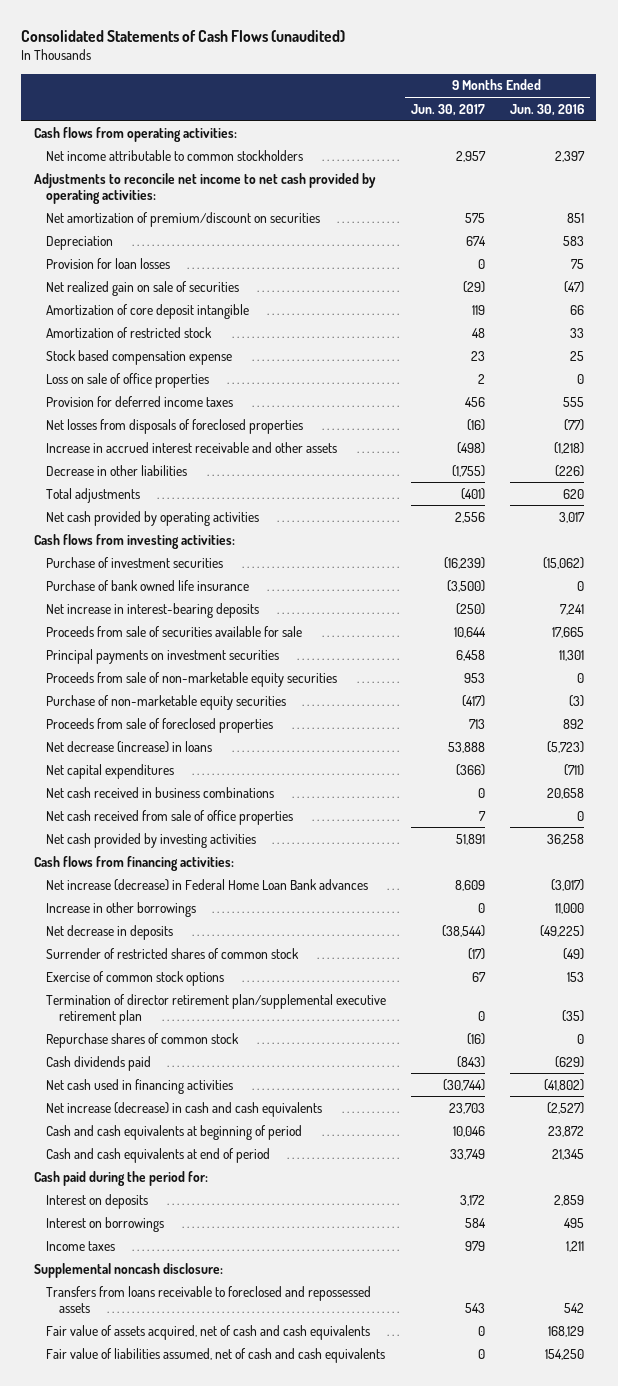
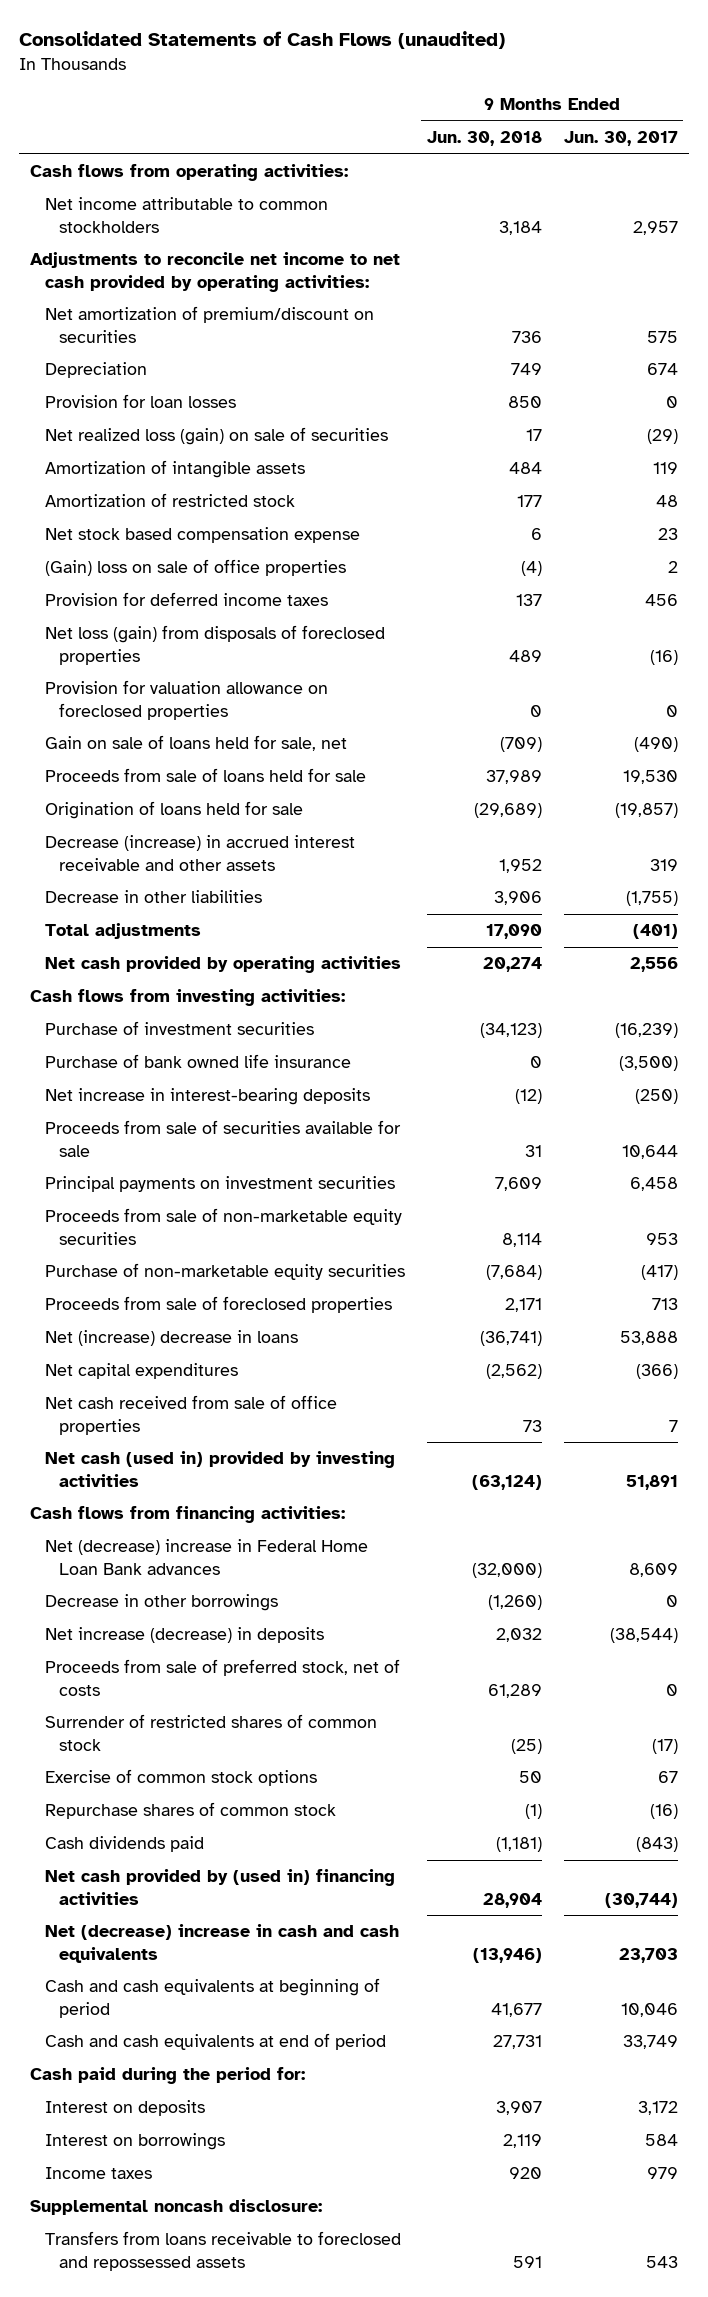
[509,103,584,116] Jun. 30, 2016 -> none
none -> [426,131,542,147] Jun. 30, 2018
[46,280,240,296] Net realized gain on sale of securities -> [44,427,388,446] Net realized loss (gain) on sale of securities
[46,303,250,319] Amortization of core deposit intangible -> [44,460,305,479] Amortization of intangible assets
[46,349,233,365] Stock based compensation expense -> [44,527,360,544] Net stock based compensation expense
[46,372,210,388] Loss on sale of office properties -> [44,559,346,577] (Gain) loss on sale of office properties
[46,418,304,434] Net losses from disposals of foreclosed properties -> [44,625,385,665] Net loss (gain) from disposals of foreclosed properties
none -> [44,680,328,720] Provision for valuation allowance on foreclosed properties
none -> [44,735,347,752] Gain on sale of loans held for sale, net
none -> [44,768,366,783] Proceeds from sale of loans held for sale
none -> [44,801,303,820] Origination of loans held for sale
[46,441,338,453] Increase in accrued interest receivable and other assets -> [44,835,355,871] Decrease (increase) in accrued interest receivable and other assets
[457,441,486,454] (498) -> [649,858,678,871] 319
[46,740,213,753] Net decrease (increase) in loans -> [44,1330,298,1347] Net (increase) decrease in loans
[46,786,275,798] Net cash received in business combinations -> none
[46,832,257,848] Net cash provided by investing activities -> [44,1451,395,1487] Net cash (used in) provided by investing activities
[46,878,369,891] Net increase (decrease) in Federal Home Loan Bank advances -> [44,1539,368,1575] Net (decrease) increase in Federal Home Loan Bank advances
[46,901,197,917] Increase in other borrowings -> [44,1594,278,1612] Decrease in other borrowings
[46,924,174,940] Net decrease in deposits -> [44,1627,324,1644] Net increase (decrease) in deposits
none -> [44,1659,400,1696] Proceeds from sale of preferred stock, net of costs
[46,993,387,1025] Termination of director retirement plan/supplemental executive retirement plan -> none
[46,1078,234,1094] Net cash used in financing activities -> [44,1869,395,1905] Net cash provided by (used in) financing activities
[46,1101,323,1117] Net increase (decrease) in cash and cash equivalents -> [44,1924,399,1963] Net (decrease) increase in cash and cash equivalents
[46,1324,371,1340] Fair value of assets acquired, net of cash and cash equivalents -> none
[46,1347,386,1363] Fair value of liabilities assumed, net of cash and cash equivalents -> none

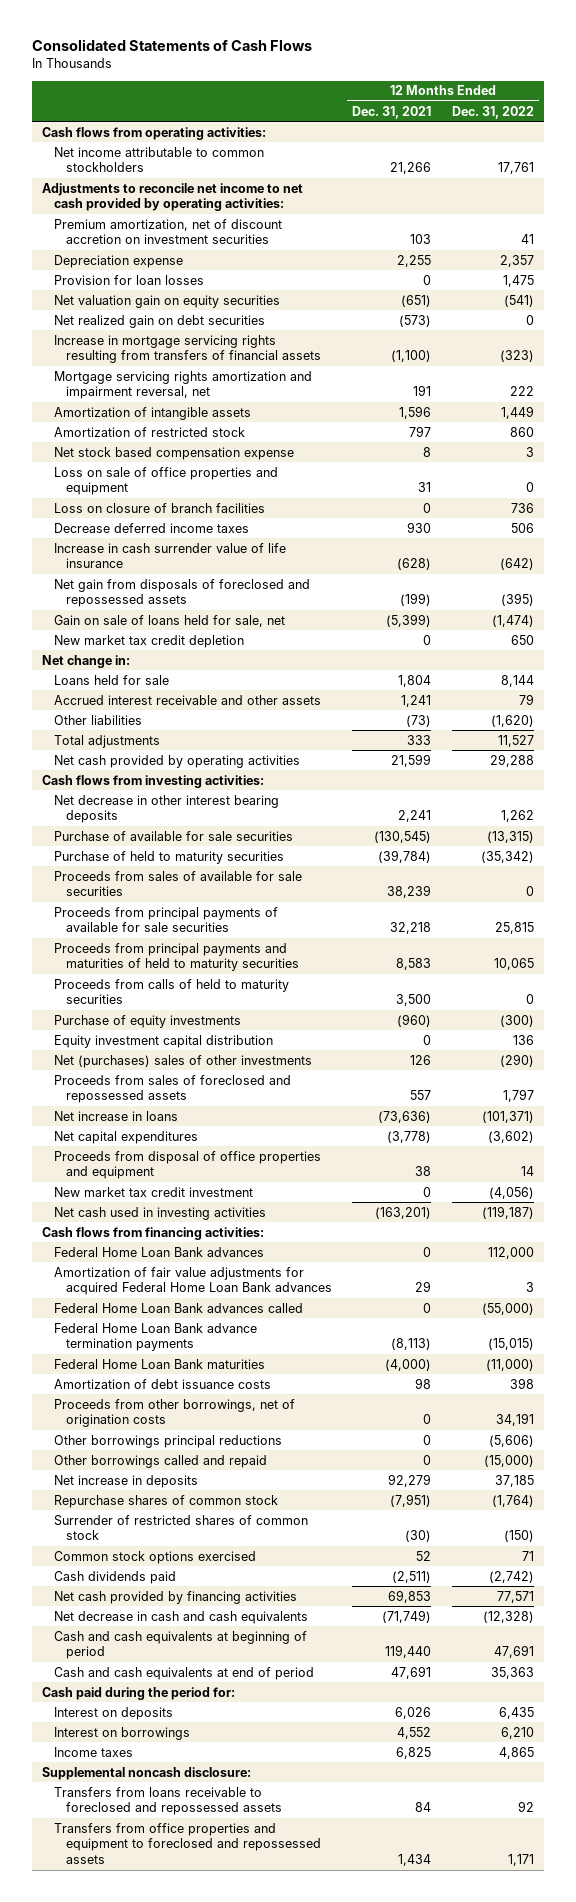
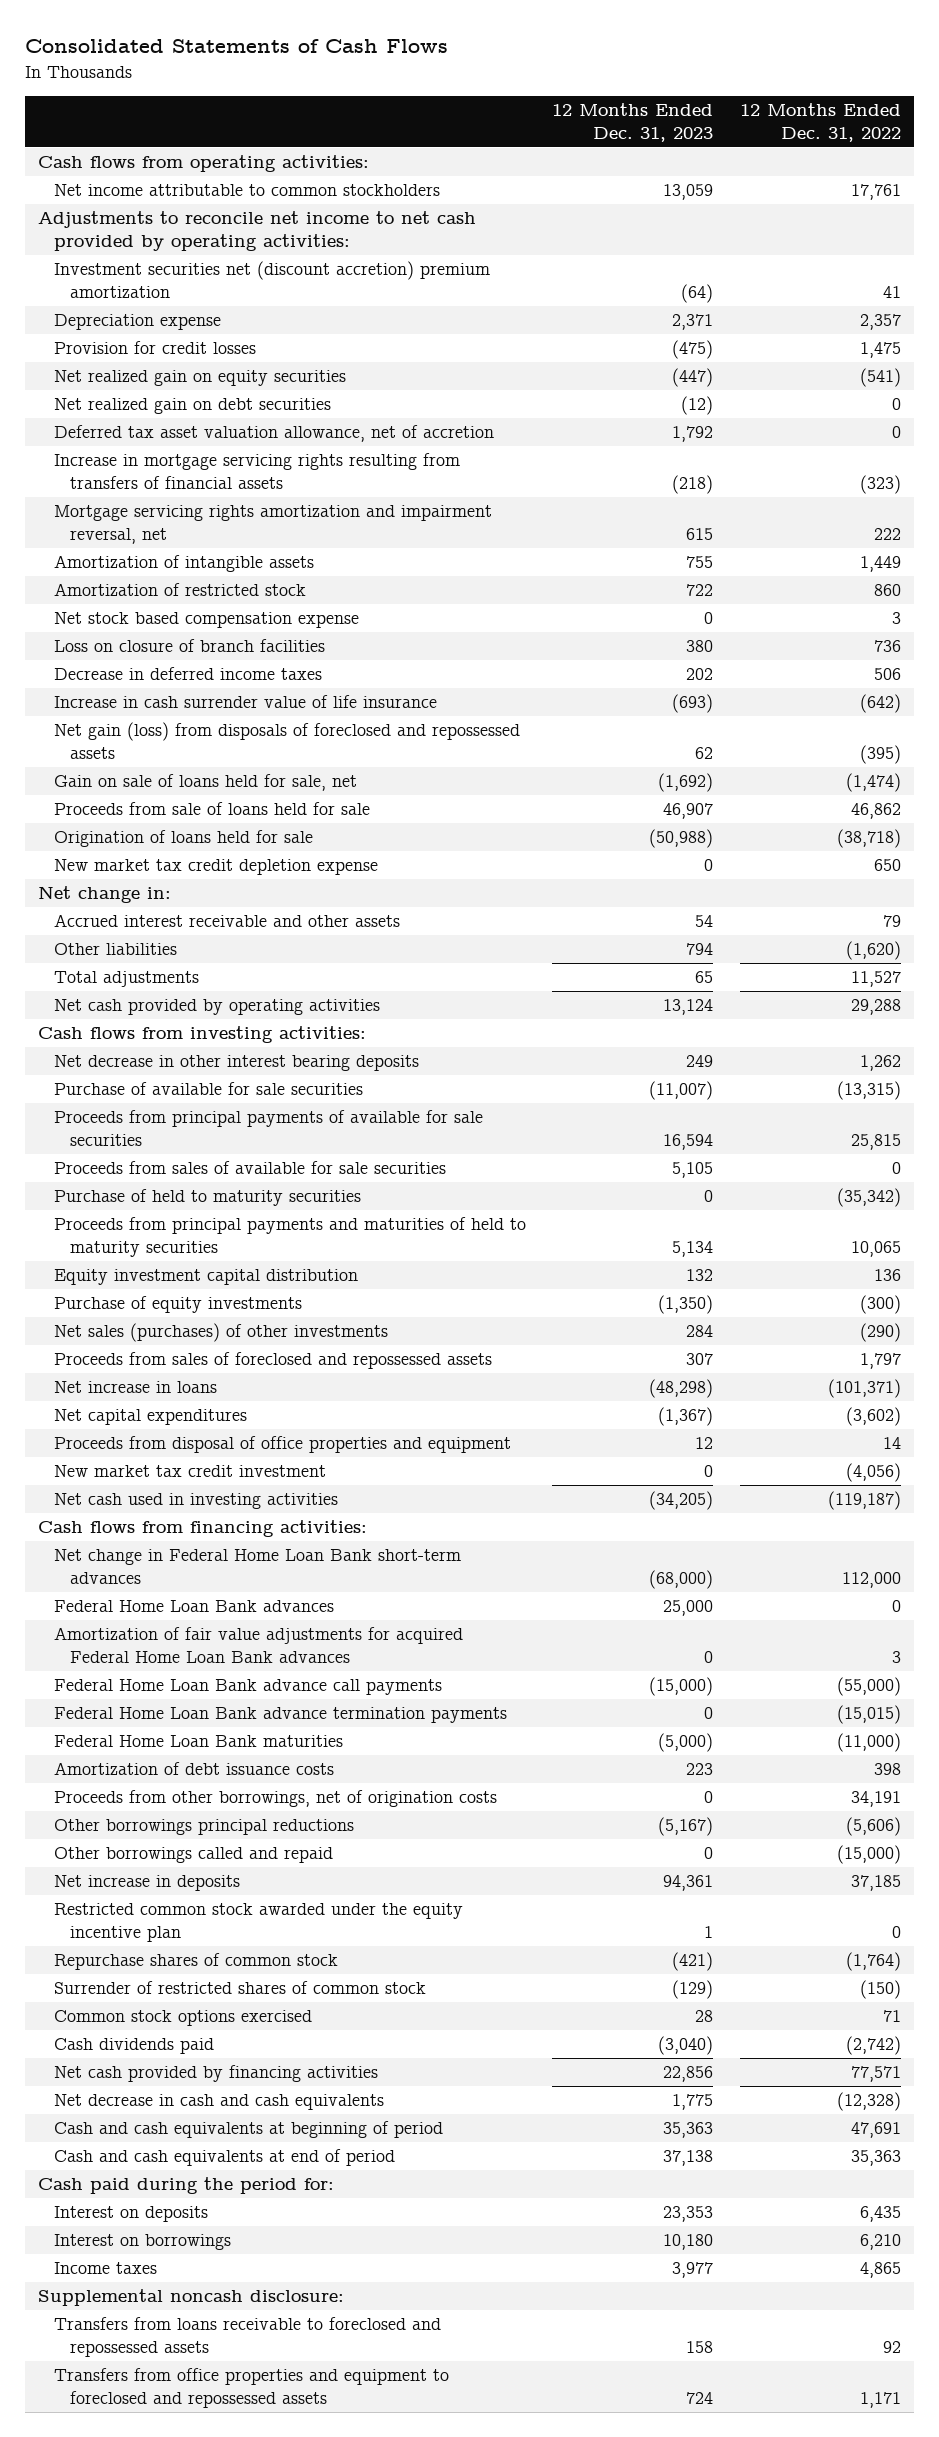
[352,105,432,119] Dec. 31, 2021 -> none
none -> [552,103,714,142] 12 Months Ended Dec. 31, 2023
[53,218,282,245] Premium amortization, net of discount accretion on investment securities -> [53,261,490,299] Investment securities net (discount accretion) premium amortization
[53,274,204,285] Provision for loan losses -> [53,341,256,355] Provision for credit losses
[53,294,280,308] Net valuation gain on equity securities -> [53,370,346,387] Net realized gain on equity securities
none -> [53,425,494,443] Deferred tax asset valuation allowance, net of accretion
[53,466,278,496] Loss on sale of office properties and equipment -> none
[53,522,249,533] Decrease deferred income taxes -> [53,667,322,681] Decrease in deferred income taxes
[53,578,310,608] Net gain from disposals of foreclosed and repossessed assets -> [53,722,520,760] Net gain (loss) from disposals of foreclosed and repossessed assets
none -> [53,802,370,816] Proceeds from sale of loans held for sale
none -> [53,830,313,848] Origination of loans held for sale
[53,634,244,648] New market tax credit depletion -> [53,859,378,876] New market tax credit depletion expense
[53,674,169,685] Loans held for sale -> none
[53,870,302,897] Proceeds from sales of available for sale securities -> [53,1161,446,1175] Proceeds from sales of available for sale securities
[53,850,284,864] Purchase of held to maturity securities -> [53,1189,361,1207] Purchase of held to maturity securities
[53,978,289,1005] Proceeds from calls of held to maturity securities -> none
[53,1014,241,1028] Purchase of equity investments -> [53,1296,302,1314] Purchase of equity investments
[53,1054,312,1068] Net (purchases) sales of other investments -> [53,1323,388,1343] Net sales (purchases) of other investments
none -> [53,1549,461,1585] Net change in Federal Home Loan Bank short-term advances
[488,1246,535,1259] 112,000 -> [891,1600,901,1613] 0
[53,1302,303,1313] Federal Home Loan Bank advances called -> [53,1679,442,1696] Federal Home Loan Bank advance call payments
none -> [53,1903,463,1943] Restricted common stock awarded under the equity incentive plan

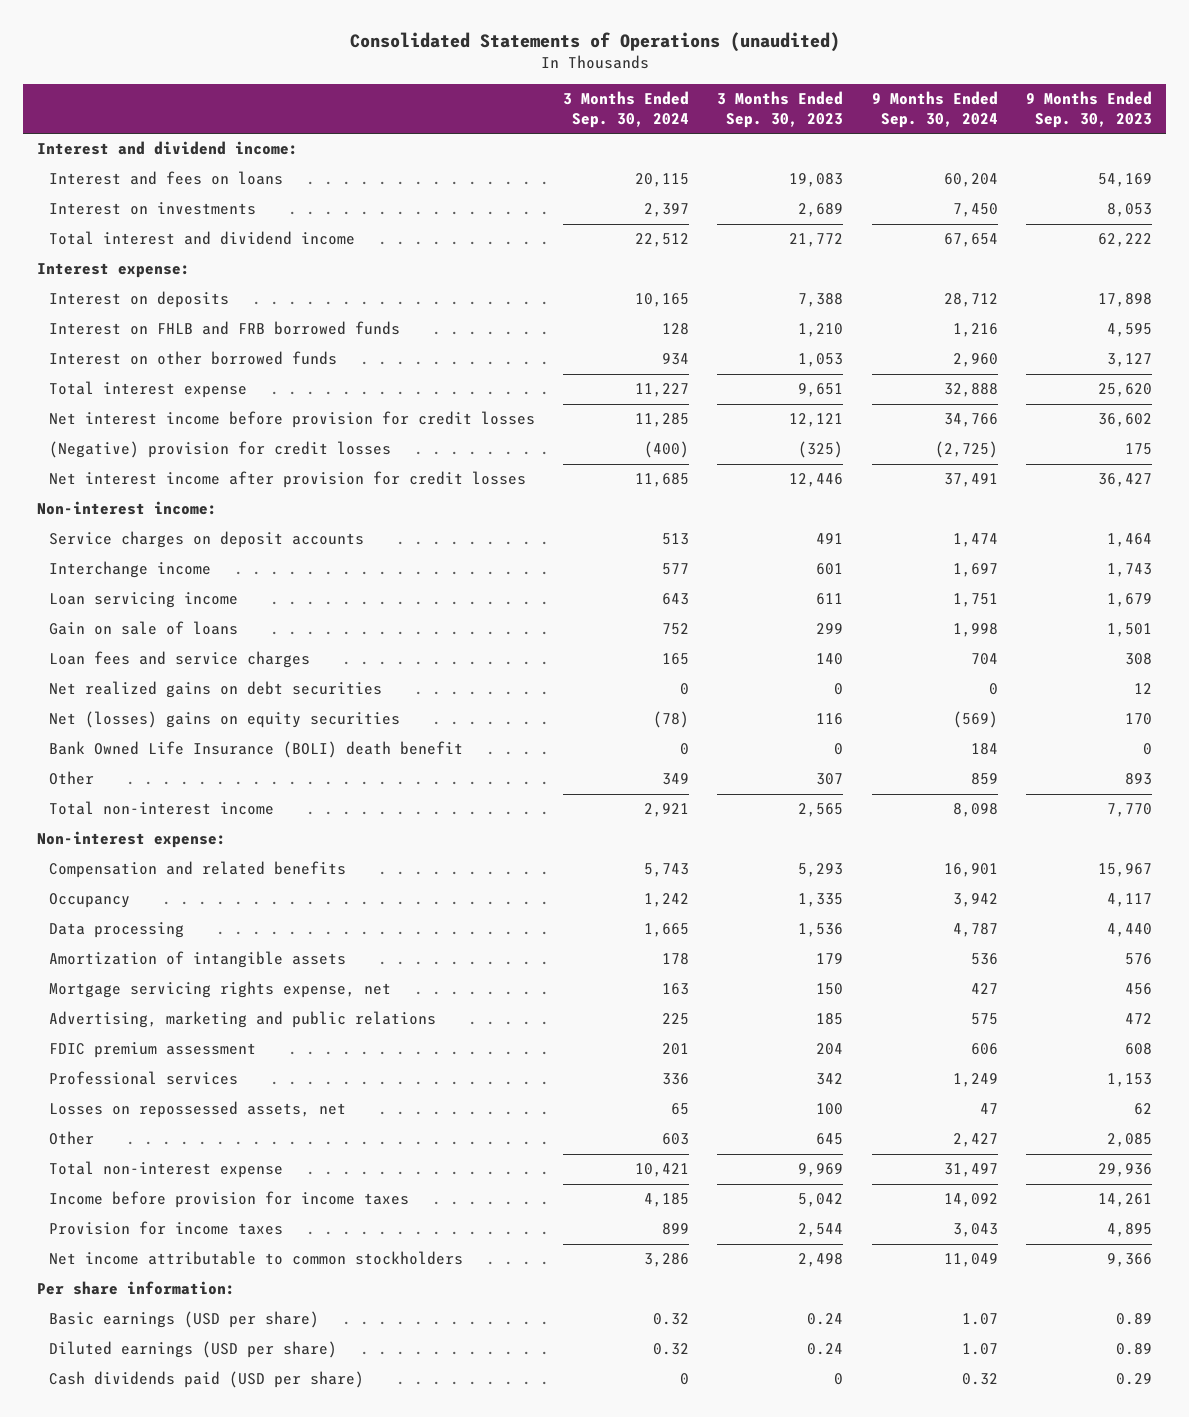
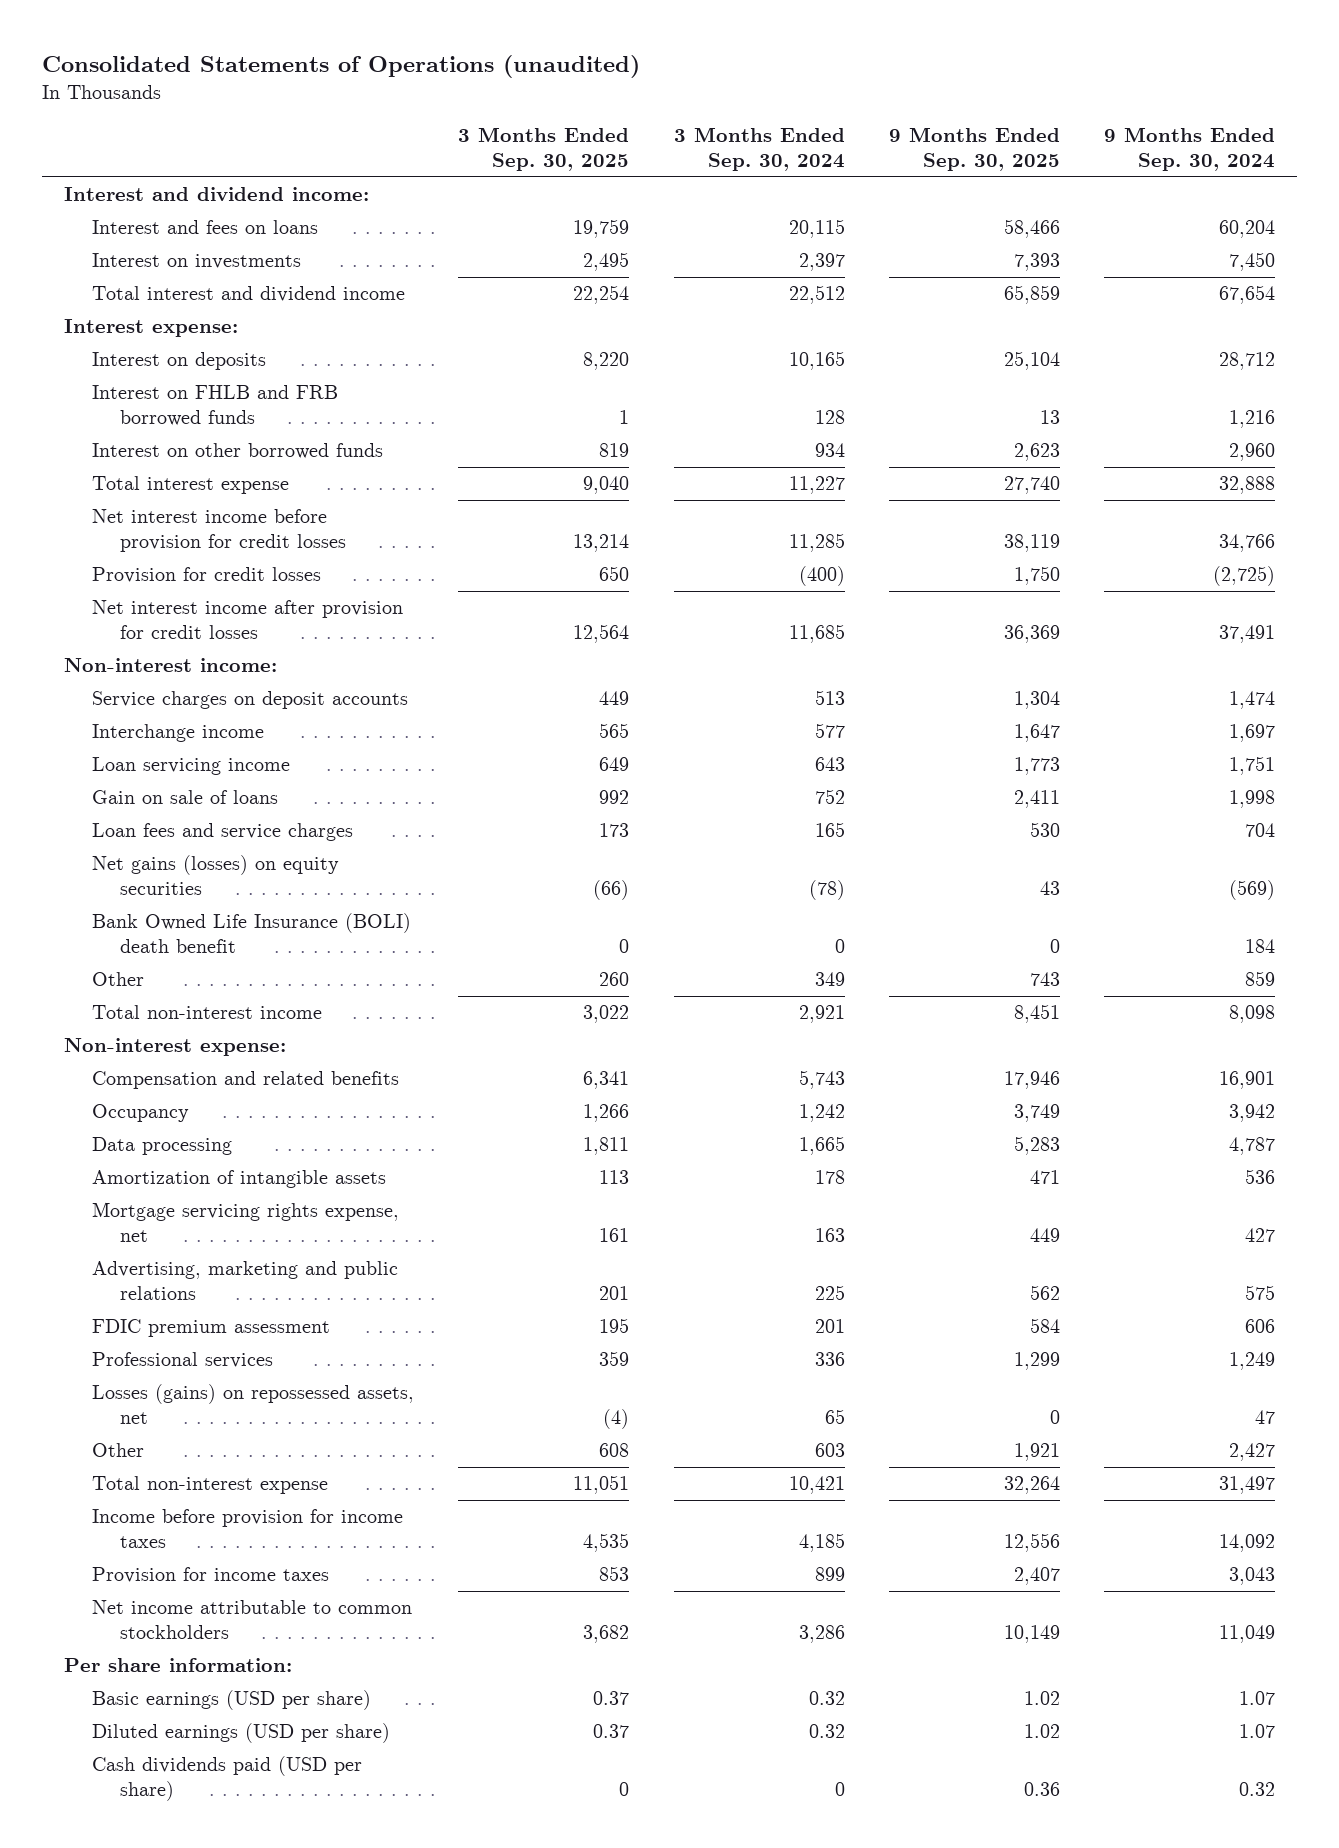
[717,91,844,128] 3 Months Ended Sep. 30, 2023 -> none
[1025,91,1152,128] 9 Months Ended Sep. 30, 2023 -> none
none -> [458,127,630,172] 3 Months Ended Sep. 30, 2025
none -> [888,127,1060,172] 9 Months Ended Sep. 30, 2025
[48,441,391,459] (Negative) provision for credit losses -> [91,567,321,584] Provision for credit losses
[48,681,382,699] Net realized gains on debt securities -> none
[48,711,400,729] Net (losses) gains on equity securities -> [91,855,339,896] Net gains (losses) on equity securities
[48,1101,346,1119] Losses on repossessed assets, net -> [91,1384,414,1425] Losses (gains) on repossessed assets, net

